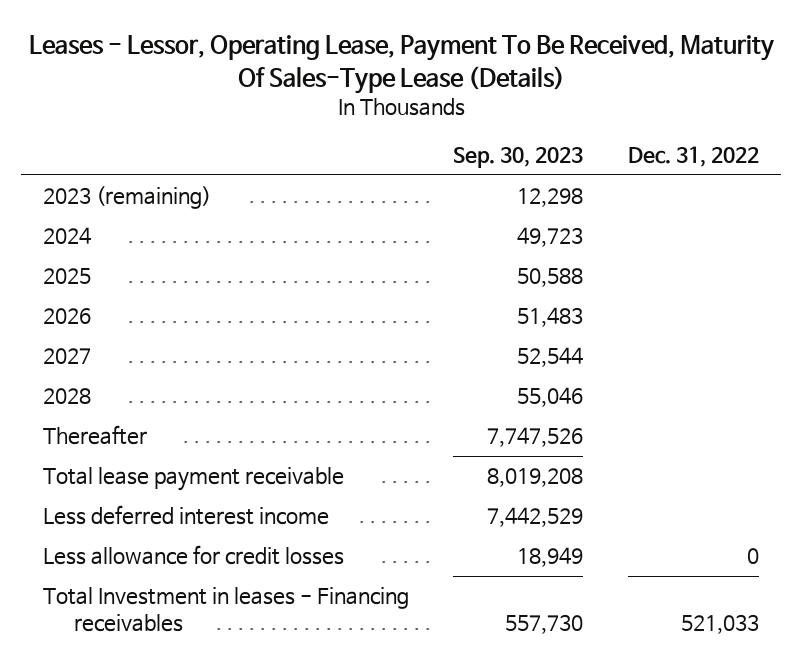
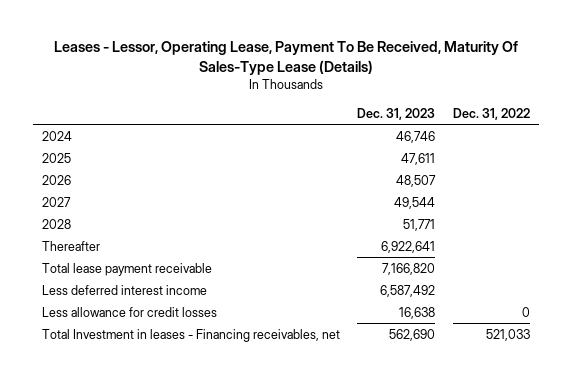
[453,147,584,169] Sep. 30, 2023 -> none
none -> [357,107,436,120] Dec. 31, 2023
[43,186,212,210] 2023 (remaining) -> none
[43,587,410,633] Total Investment in leases - Financing receivables -> [41,328,340,342] Total Investment in leases - Financing receivables, net

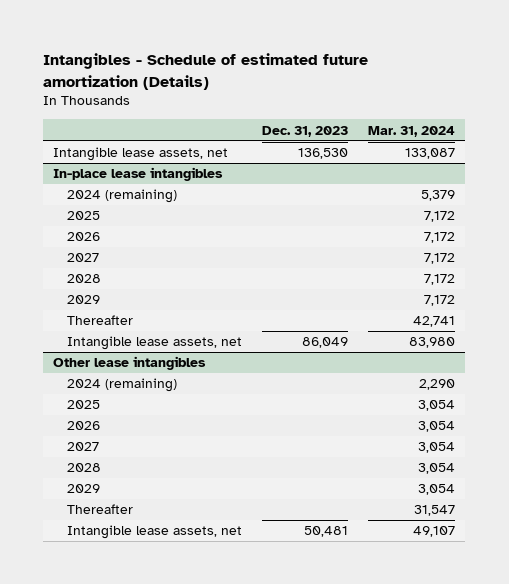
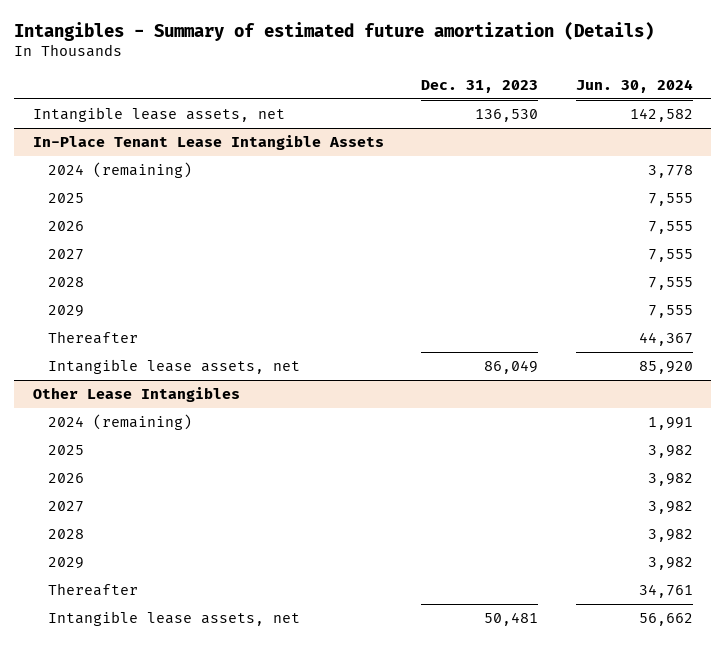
[43,52,369,90] Intangibles - Schedule of estimated future amortization (Details) -> [13,21,654,41] Intangibles - Summary of estimated future amortization (Details)
[368,125,456,137] Mar. 31, 2024 -> none
none -> [575,79,693,94] Jun. 30, 2024
[53,167,224,182] In-place lease intangibles -> [32,135,384,151] In-Place Tenant Lease Intangible Assets
[53,356,207,371] Other lease intangibles -> [32,387,240,403] Other Lease Intangibles

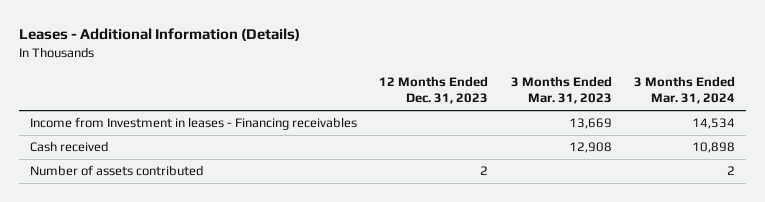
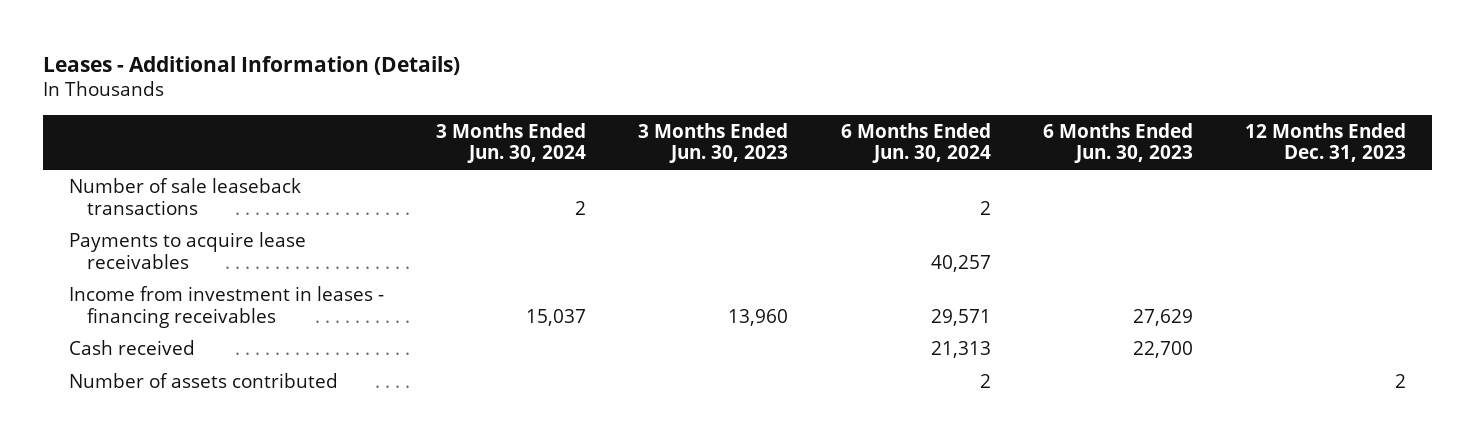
[510,76,612,105] 3 Months Ended Mar. 31, 2023 -> none
[633,76,735,105] 3 Months Ended Mar. 31, 2024 -> none
none -> [436,122,587,164] 3 Months Ended Jun. 30, 2024
none -> [638,122,789,164] 3 Months Ended Jun. 30, 2023
none -> [840,122,991,164] 6 Months Ended Jun. 30, 2024
none -> [1042,122,1193,164] 6 Months Ended Jun. 30, 2023
none -> [69,177,302,215] Number of sale leaseback transactions
none -> [69,231,307,269] Payments to acquire lease receivables
[30,117,358,131] Income from Investment in leases - Financing receivables -> [69,285,385,328] Income from investment in leases - financing receivables

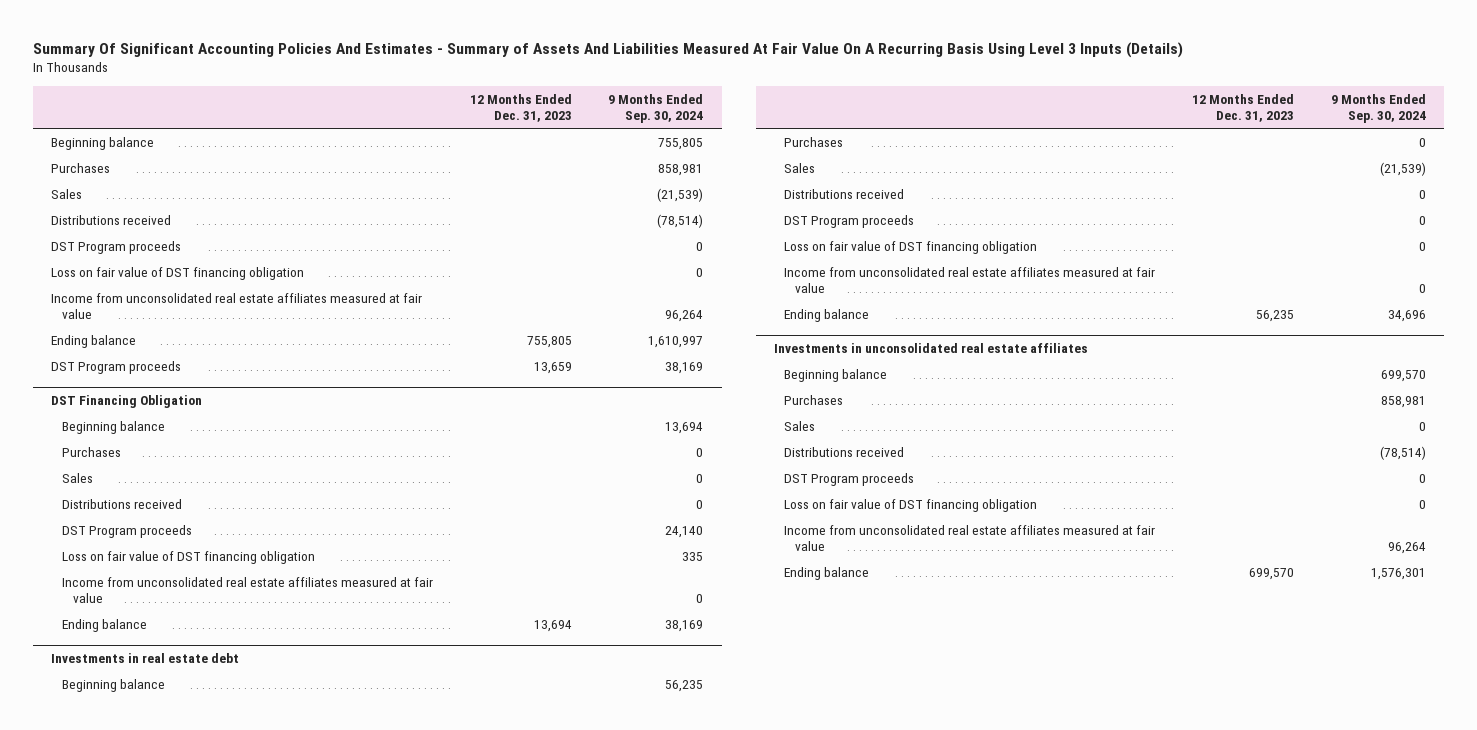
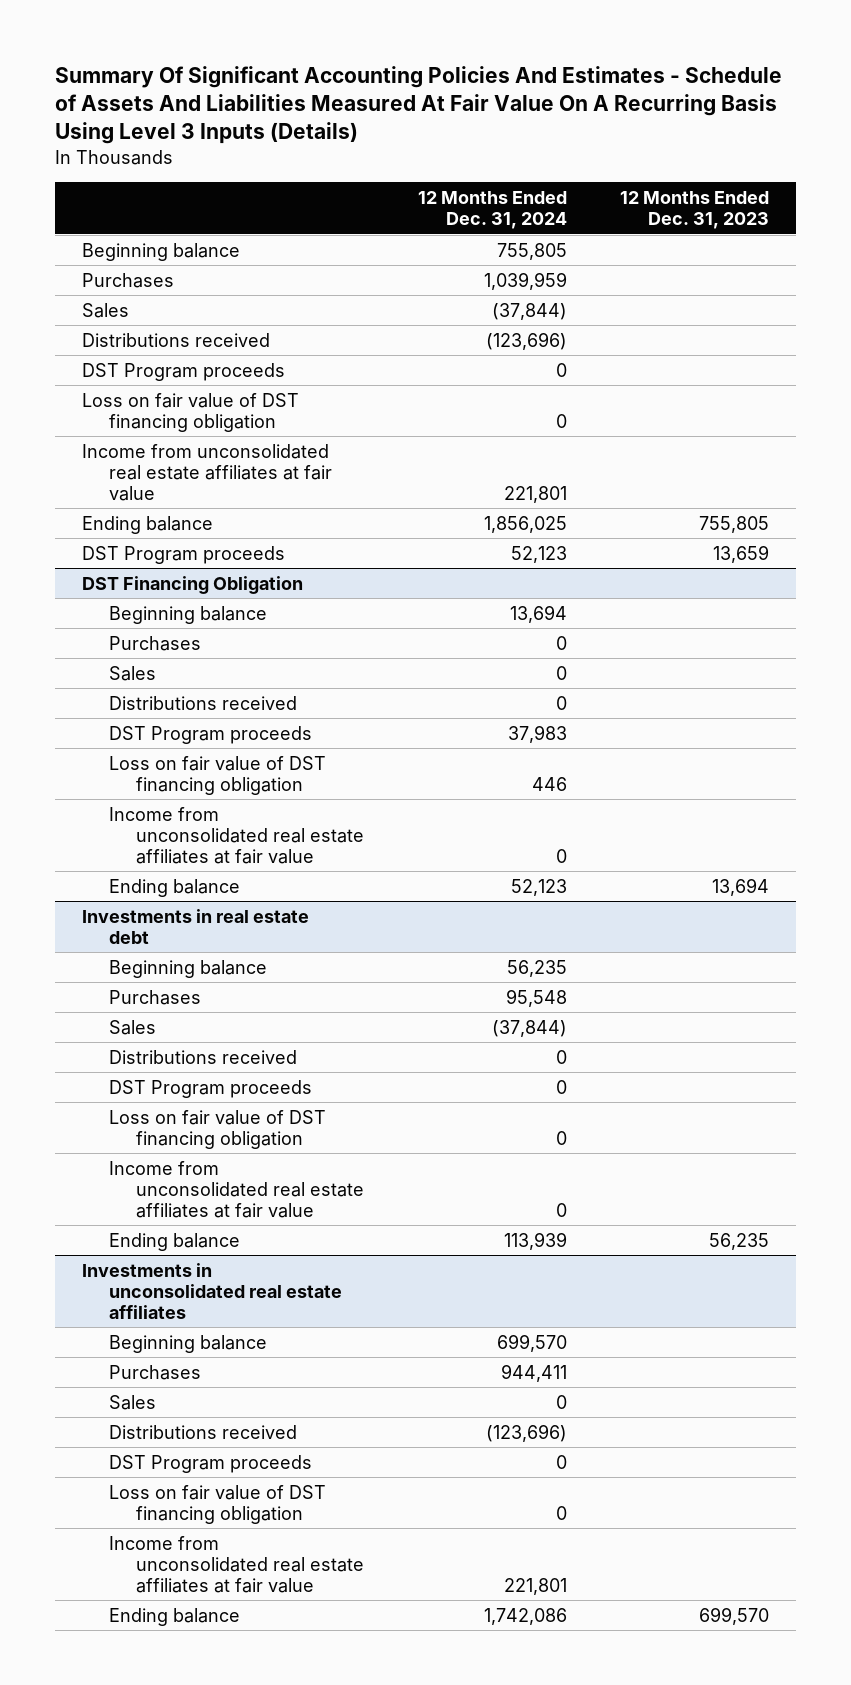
[33,42,1184,59] Summary Of Significant Accounting Policies And Estimates - Summary of Assets And Liabilities Measured At Fair Value On A Recurring Basis Using Level 3 Inputs (Details) -> [54,66,782,145] Summary Of Significant Accounting Policies And Estimates - Schedule of Assets And Liabilities Measured At Fair Value On A Recurring Basis Using Level 3 Inputs (Details)
[608,93,704,123] 9 Months Ended Sep. 30, 2024 -> none
none -> [417,191,567,229] 12 Months Ended Dec. 31, 2024
[51,292,423,320] Income from unconsolidated real estate affiliates measured at fair value -> [81,443,332,501] Income from unconsolidated real estate affiliates at fair value
[62,576,434,604] Income from unconsolidated real estate affiliates measured at fair value -> [108,806,365,864] Income from unconsolidated real estate affiliates at fair value
[784,266,1156,294] Income from unconsolidated real estate affiliates measured at fair value -> [108,1160,365,1218] Income from unconsolidated real estate affiliates at fair value
[784,524,1156,552] Income from unconsolidated real estate affiliates measured at fair value -> [108,1535,365,1593] Income from unconsolidated real estate affiliates at fair value

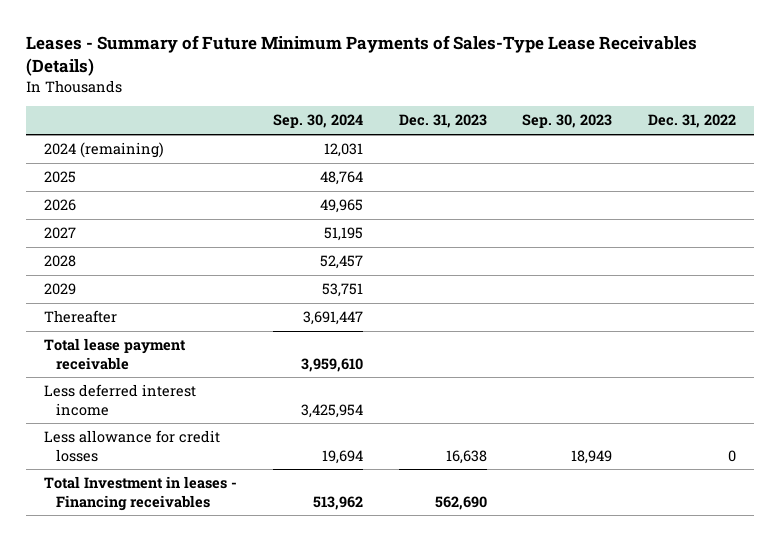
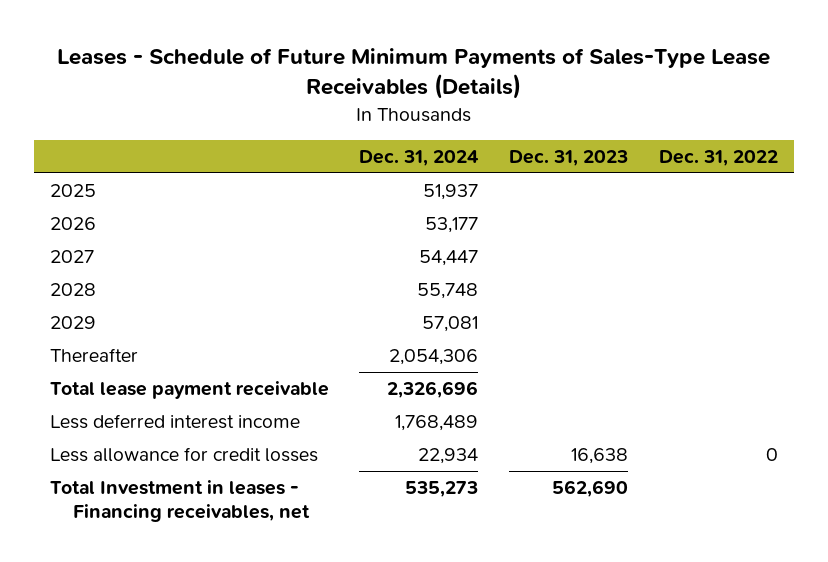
[26,35,698,76] Leases - Summary of Future Minimum Payments of Sales-Type Lease Receivables (Details) -> [56,48,770,100] Leases - Schedule of Future Minimum Payments of Sales-Type Lease Receivables (Details)
[272,114,363,129] Sep. 30, 2024 -> none
[522,114,613,129] Sep. 30, 2023 -> none
none -> [359,150,480,167] Dec. 31, 2024
[44,142,165,159] 2024 (remaining) -> none
[44,476,238,511] Total Investment in leases - Financing receivables -> [49,479,310,523] Total Investment in leases - Financing receivables, net

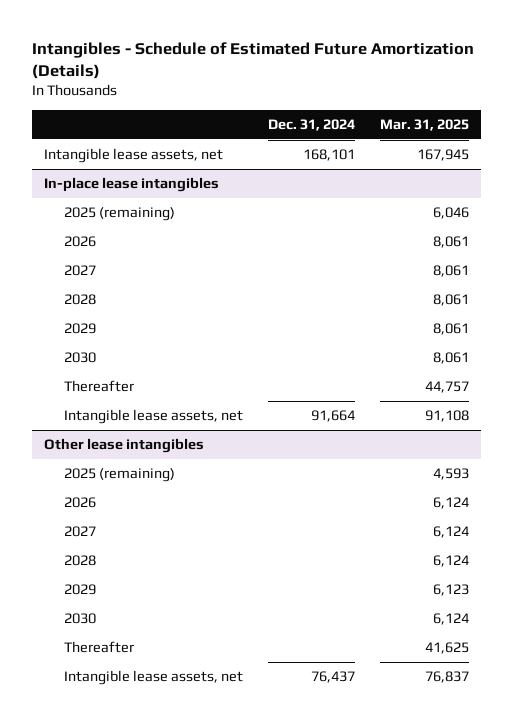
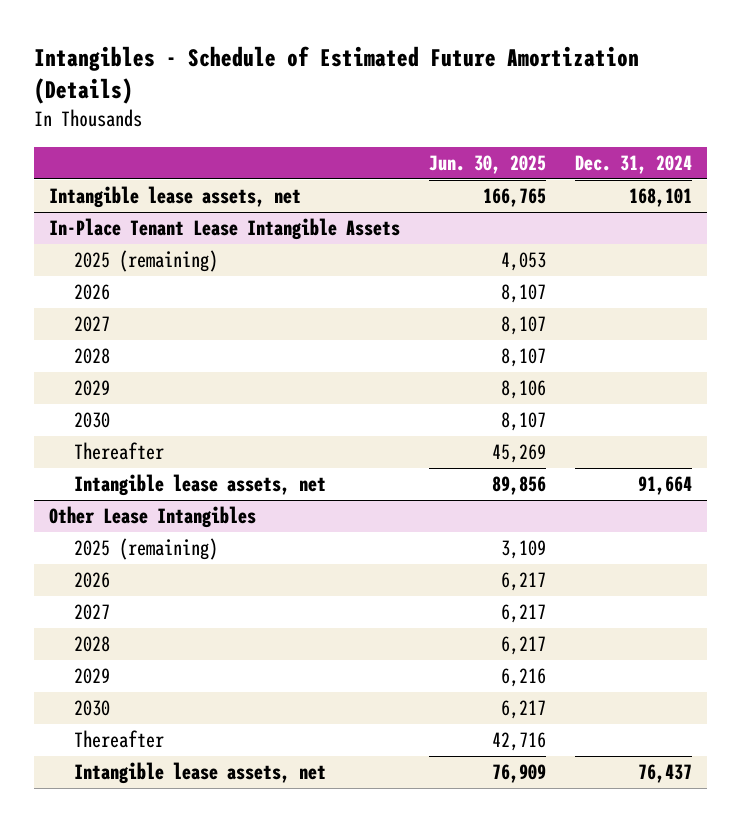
[379,119,469,132] Mar. 31, 2025 -> none
none -> [428,155,546,175] Jun. 30, 2025
[43,177,219,193] In-place lease intangibles -> [48,218,400,241] In-Place Tenant Lease Intangible Assets
[43,438,204,454] Other lease intangibles -> [48,506,256,529] Other Lease Intangibles

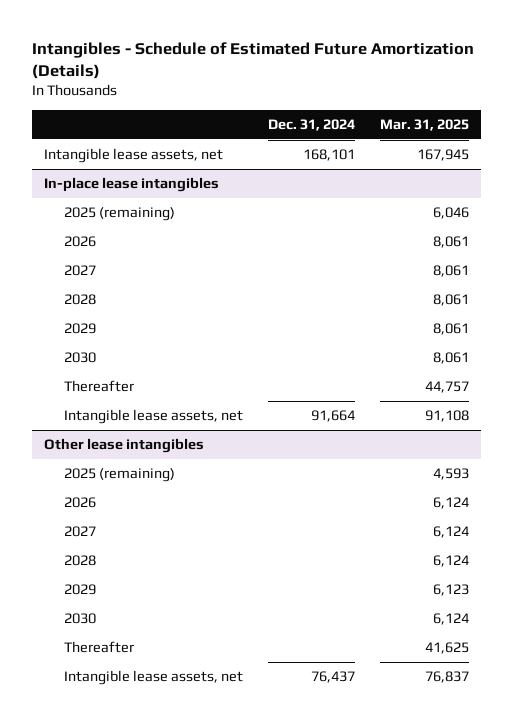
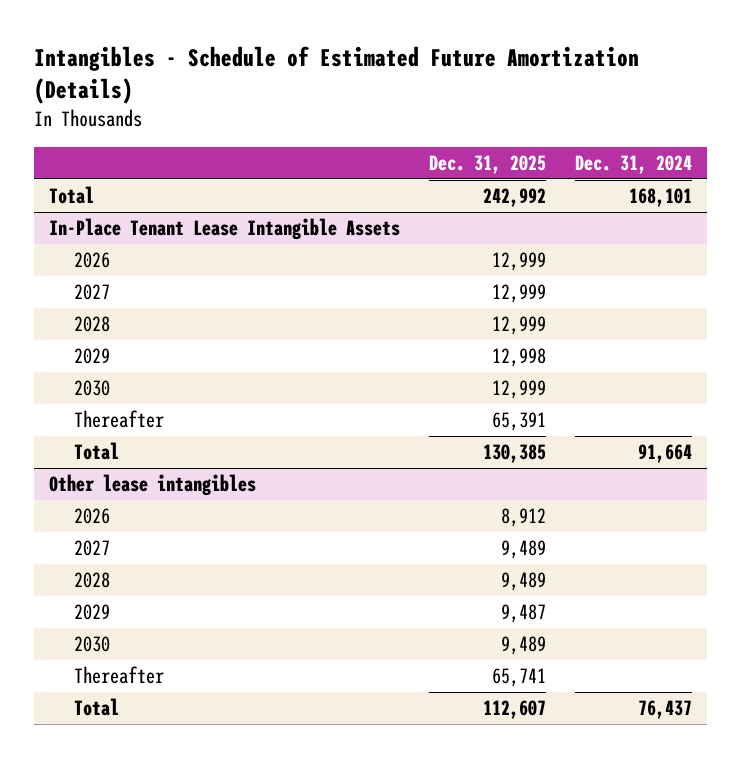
[379,119,469,132] Mar. 31, 2025 -> none
none -> [428,155,546,175] Dec. 31, 2025
[64,207,176,222] 2025 (remaining) -> none
[43,148,223,164] Intangible lease assets, net -> [48,186,94,205] Total
[43,177,219,193] In-place lease intangibles -> [48,218,400,241] In-Place Tenant Lease Intangible Assets
[64,409,244,425] Intangible lease assets, net -> [74,442,120,461] Total
[64,468,176,483] 2025 (remaining) -> none
[64,670,244,686] Intangible lease assets, net -> [74,698,120,717] Total

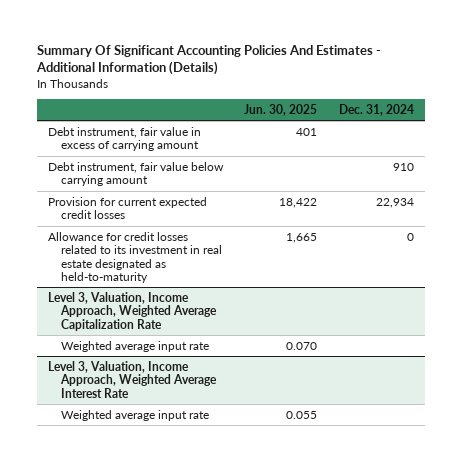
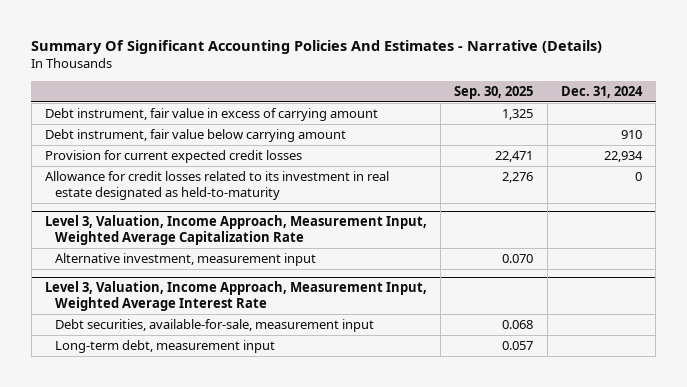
[35,44,381,76] Summary Of Significant Accounting Policies And Estimates - Additional Information (Details) -> [31,40,603,55] Summary Of Significant Accounting Policies And Estimates - Narrative (Details)
[244,103,318,116] Jun. 30, 2025 -> none
none -> [454,86,534,100] Sep. 30, 2025
[61,340,210,352] Weighted average input rate -> none
[47,291,218,331] Level 3, Valuation, Income Approach, Weighted Average Capitalization Rate -> [45,214,428,245] Level 3, Valuation, Income Approach, Measurement Input, Weighted Average Capitalization Rate
none -> [54,252,316,266] Alternative investment, measurement input
[47,360,218,398] Level 3, Valuation, Income Approach, Weighted Average Interest Rate -> [45,280,428,311] Level 3, Valuation, Income Approach, Measurement Input, Weighted Average Interest Rate
none -> [54,318,374,332] Debt securities, available-for-sale, measurement input
[61,409,210,421] Weighted average input rate -> [54,339,275,353] Long-term debt, measurement input

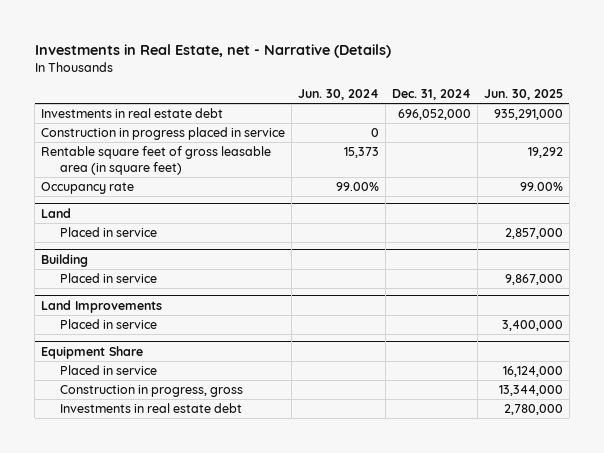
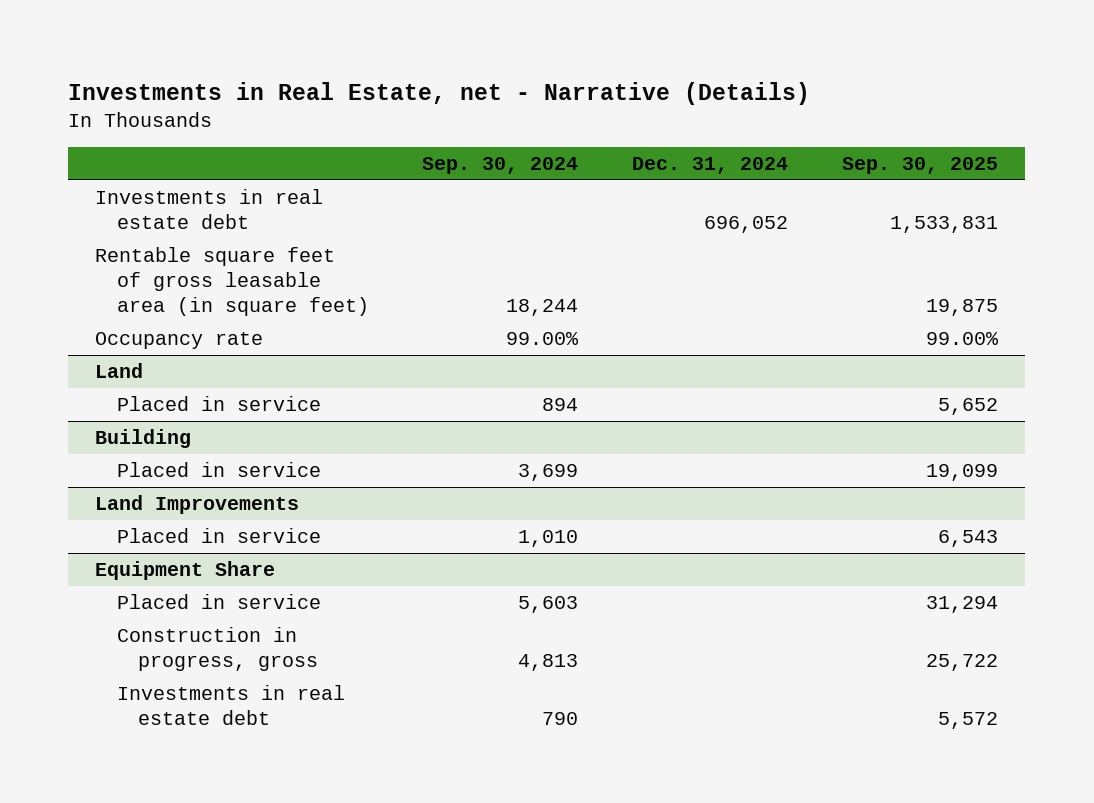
[298,89,380,101] Jun. 30, 2024 -> none
[484,89,564,101] Jun. 30, 2025 -> none
none -> [422,157,579,175] Sep. 30, 2024
none -> [842,157,999,175] Sep. 30, 2025
[41,127,286,141] Construction in progress placed in service -> none
[398,109,472,121] 696,052,000 -> [704,216,789,234] 696,052

